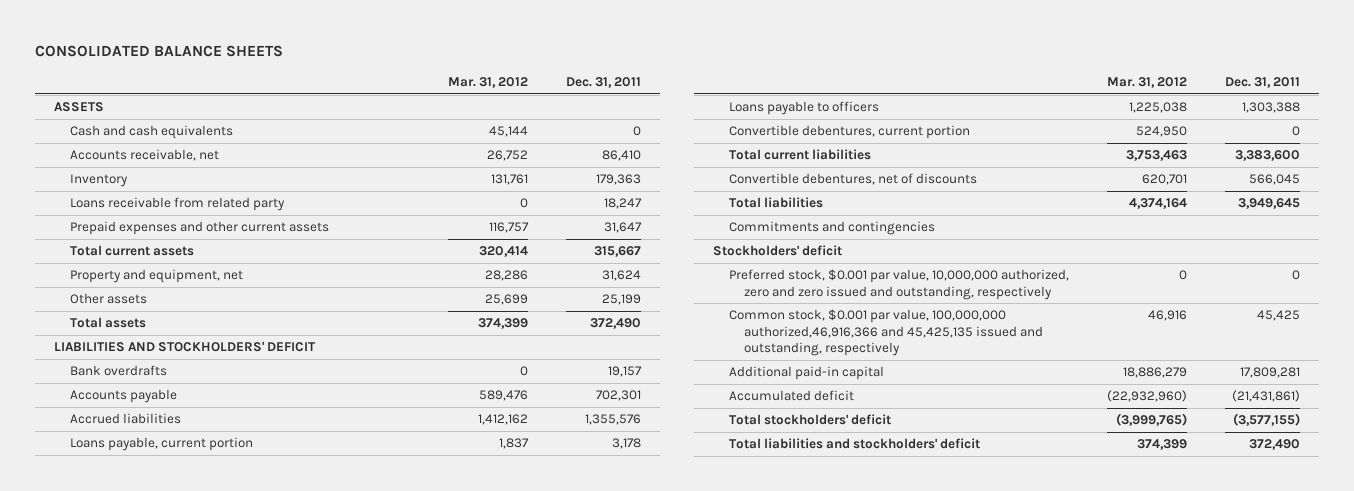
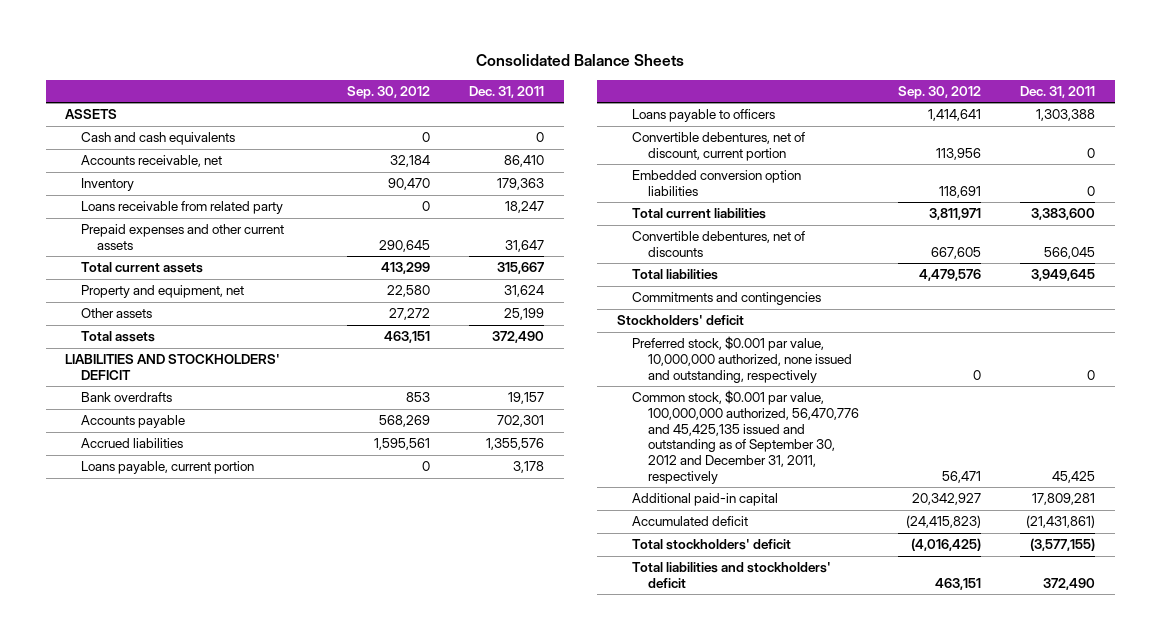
[35,45,284,58] CONSOLIDATED BALANCE SHEETS -> [476,54,685,67] Consolidated Balance Sheets
[447,76,528,88] Mar. 31, 2012 -> none
none -> [346,85,430,99] Sep. 30, 2012
[728,125,970,140] Convertible debentures, current portion -> [632,132,806,161] Convertible debentures, net of discount, current portion
none -> [632,170,802,196] Embedded conversion option liabilities
[728,269,1069,300] Preferred stock, $0.001 par value, 10,000,000 authorized, zero and zero issued and outstanding, respectively -> [632,336,852,383] Preferred stock, $0.001 par value, 10,000,000 authorized, none issued and outstanding, respectively
[728,309,1044,357] Common stock, $0.001 par value, 100,000,000 authorized,46,916,366 and 45,425,135 issued and outstanding, respectively -> [632,390,859,484] Common stock, $0.001 par value, 100,000,000 authorized, 56,470,776 and 45,425,135 issued and outstanding as of September 30, 2012 and December 31, 2011, respectively

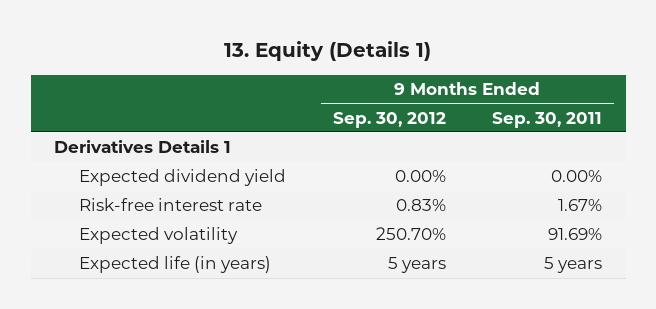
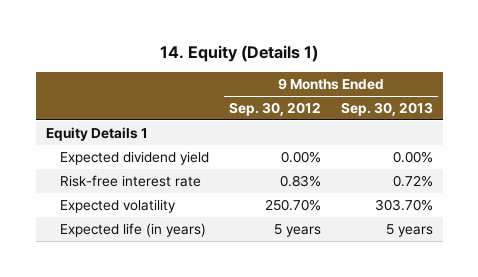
[224,41,432,62] 13. Equity (Details 1) -> [160,44,319,62] 14. Equity (Details 1)
[492,111,603,128] Sep. 30, 2011 -> none
none -> [340,102,433,117] Sep. 30, 2013
[54,140,232,154] Derivatives Details 1 -> [45,127,148,142] Equity Details 1

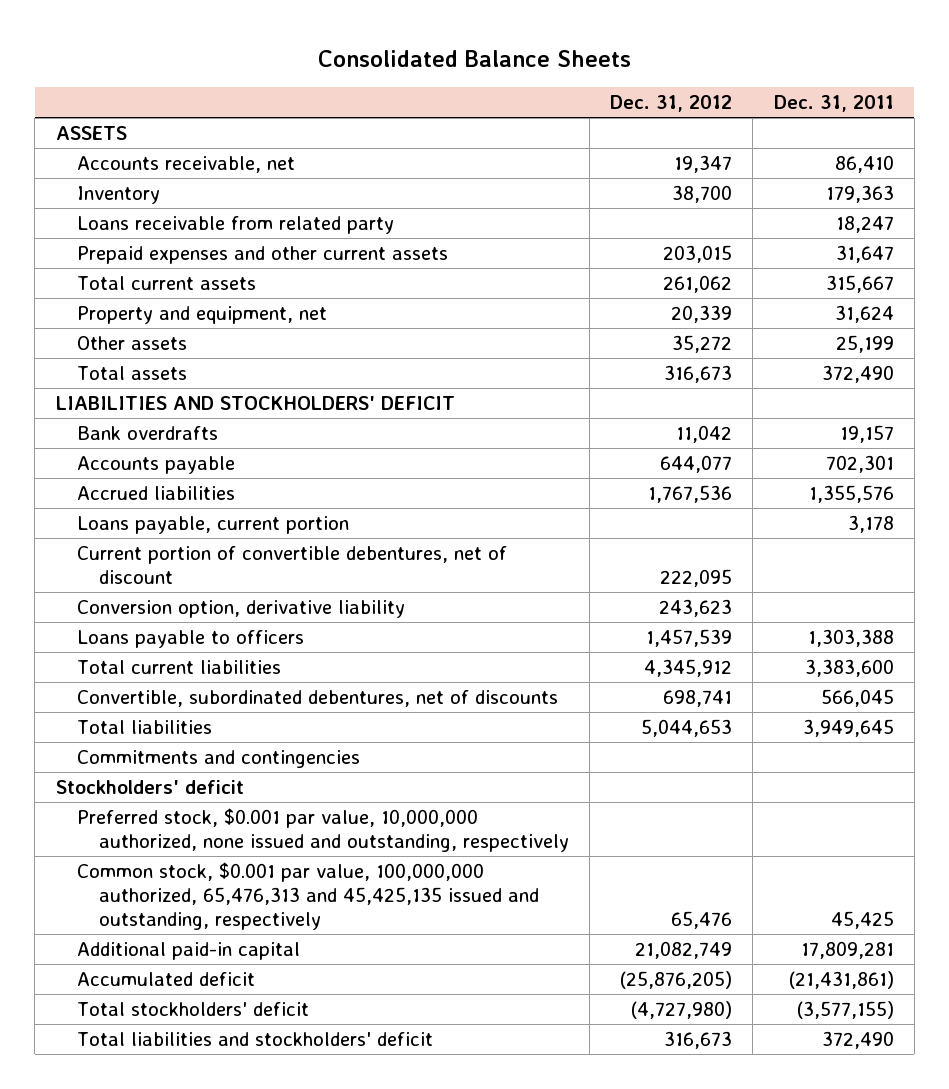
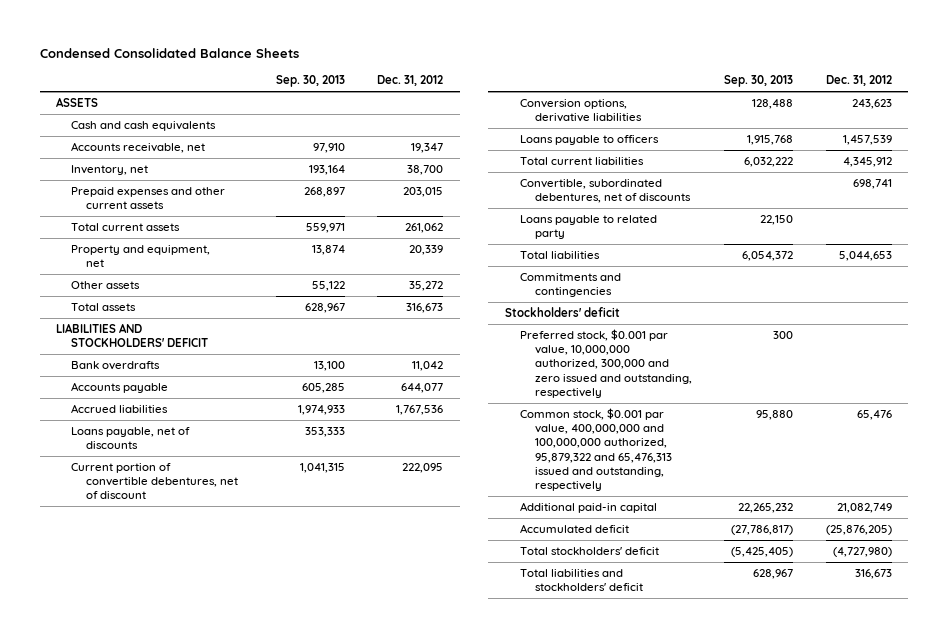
[317,49,631,67] Consolidated Balance Sheets -> [39,47,299,58] Condensed Consolidated Balance Sheets
[773,95,894,113] Dec. 31, 2011 -> none
none -> [275,75,345,88] Sep. 30, 2013
none -> [71,120,217,131] Cash and cash equivalents
[77,215,395,234] Loans receivable from related party -> none
[77,185,161,204] Inventory -> [71,164,149,175] Inventory, net
[77,515,350,534] Loans payable, current portion -> none
none -> [71,426,191,450] Loans payable, net of discounts
[77,599,406,618] Conversion option, derivative liability -> [519,98,642,123] Conversion options, derivative liabilities
none -> [519,214,657,240] Loans payable to related party
[77,807,569,853] Preferred stock, $0.001 par value, 10,000,000 authorized, none issued and outstanding, respectively -> [519,328,692,398] Preferred stock, $0.001 par value, 10,000,000 authorized, 300,000 and zero issued and outstanding, respectively
[77,861,539,931] Common stock, $0.001 par value, 100,000,000 authorized, 65,476,313 and 45,425,135 issued and outstanding, respectively -> [519,407,672,492] Common stock, $0.001 par value, 400,000,000 and 100,000,000 authorized, 95,879,322 and 65,476,313 issued and outstanding, respectively

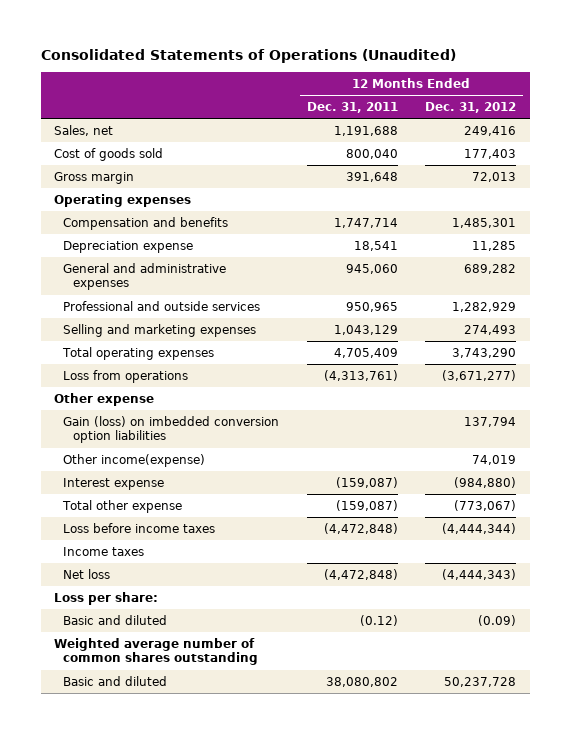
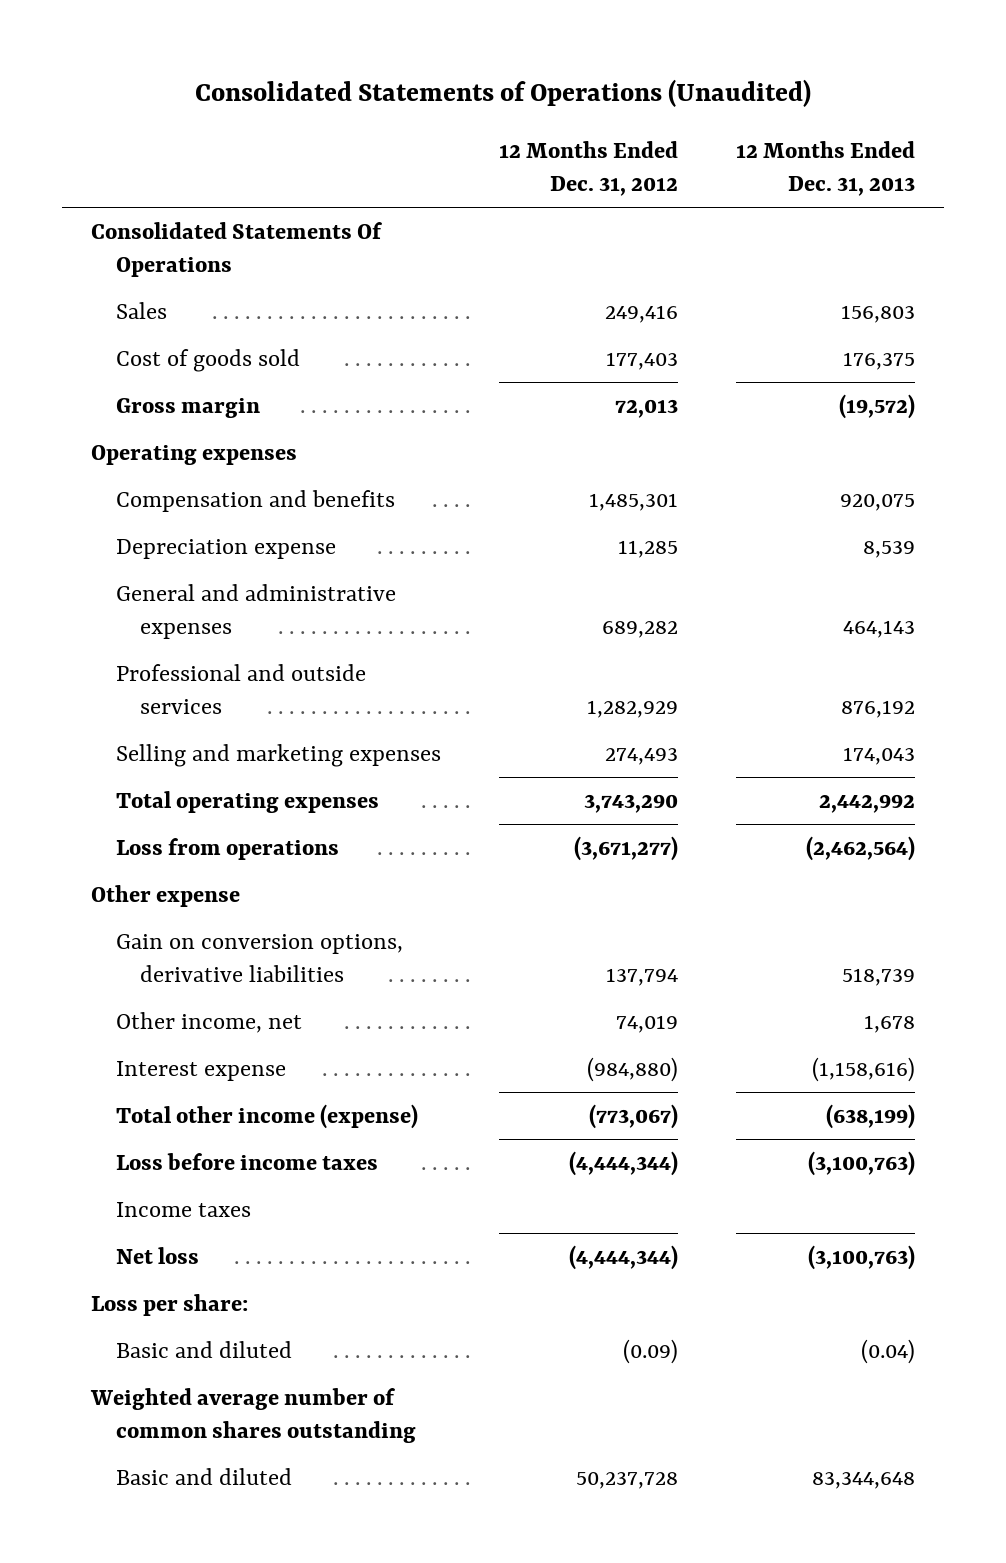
[306,102,398,114] Dec. 31, 2011 -> none
none -> [736,140,916,196] 12 Months Ended Dec. 31, 2013
none -> [90,221,382,277] Consolidated Statements Of Operations
[54,125,114,137] Sales, net -> [115,301,167,319] Sales
[63,416,280,444] Gain (loss) on imbedded conversion option liabilities -> [115,933,403,982] Gain on conversion options, derivative liabilities
[63,454,206,468] Other income(expense) -> [115,1011,302,1033] Other income, net
[62,500,183,514] Total other expense -> [115,1103,418,1129] Total other income (expense)
[441,569,516,581] (4,444,343) -> [568,1244,678,1270] (4,444,344)

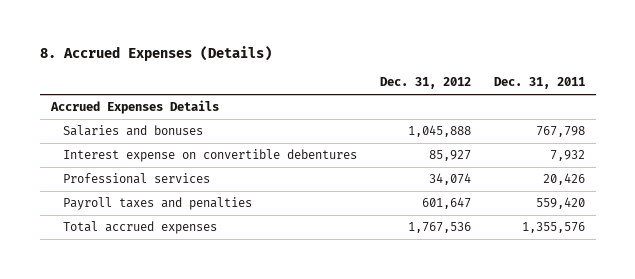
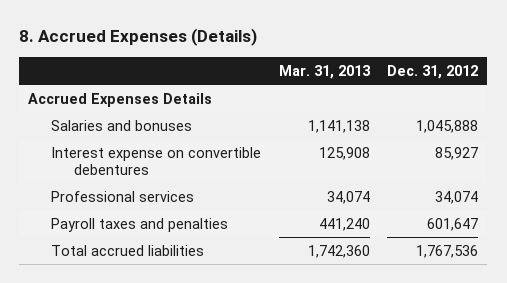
[493,77,585,90] Dec. 31, 2011 -> none
none -> [278,64,371,79] Mar. 31, 2013
[63,221,218,235] Total accrued expenses -> [51,244,205,256] Total accrued liabilities

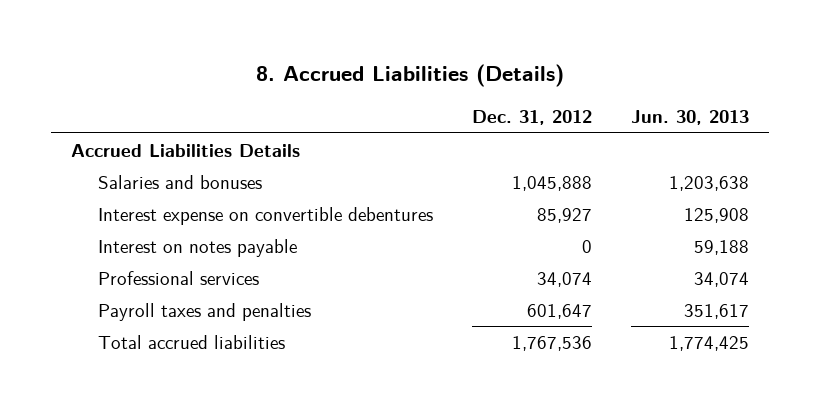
[19,28,258,47] 8. Accrued Expenses (Details) -> [256,64,565,88] 8. Accrued Liabilities (Details)
[278,64,371,79] Mar. 31, 2013 -> none
none -> [631,110,750,126] Jun. 30, 2013
[28,92,213,107] Accrued Expenses Details -> [70,143,300,157] Accrued Liabilities Details
none -> [98,238,298,257] Interest on notes payable

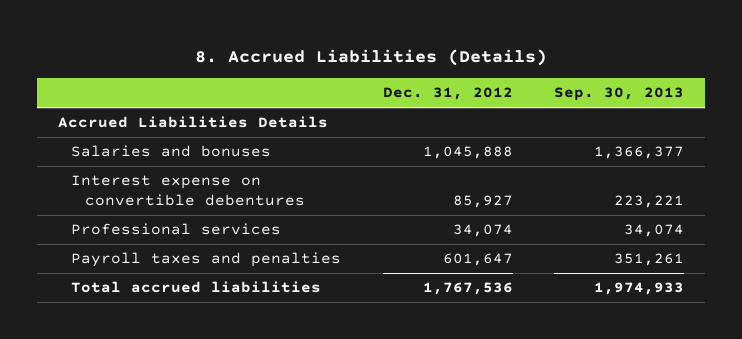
[631,110,750,126] Jun. 30, 2013 -> none
none -> [554,87,685,102] Sep. 30, 2013
[98,238,298,257] Interest on notes payable -> none

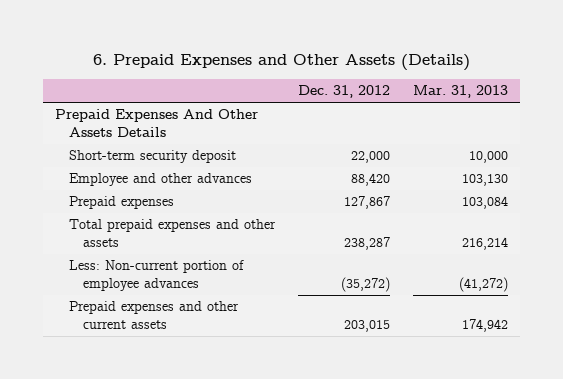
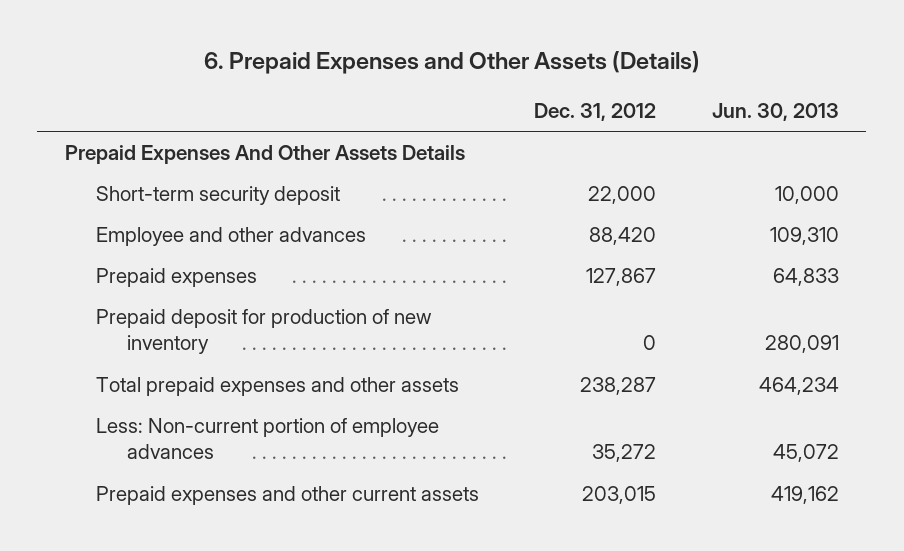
[413,85,509,99] Mar. 31, 2013 -> none
none -> [711,102,839,121] Jun. 30, 2013
none -> [95,309,432,355] Prepaid deposit for production of new inventory
[341,276,391,292] (35,272) -> [592,444,657,463] 35,272

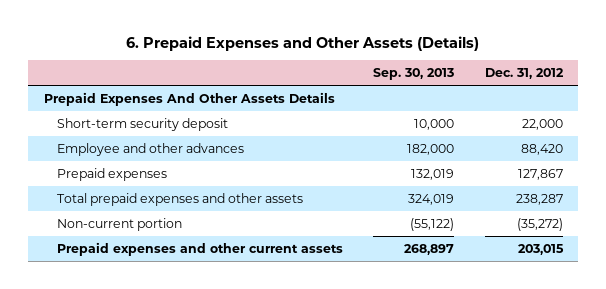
[711,102,839,121] Jun. 30, 2013 -> none
none -> [373,67,455,80] Sep. 30, 2013
[95,309,432,355] Prepaid deposit for production of new inventory -> none
[95,418,439,460] Less: Non-current portion of employee advances -> [56,217,182,231] Non-current portion
[592,444,657,463] 35,272 -> [516,217,563,231] (35,272)

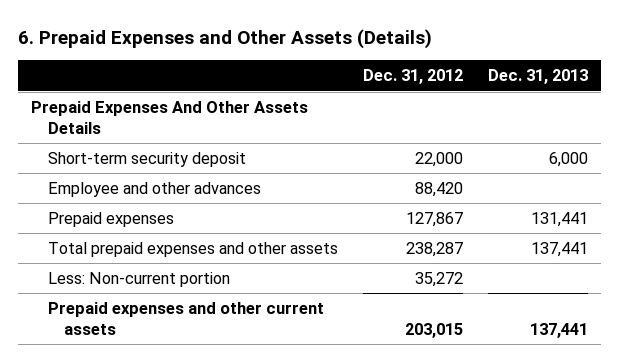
[373,67,455,80] Sep. 30, 2013 -> none
none -> [488,69,589,85] Dec. 31, 2013
[56,217,182,231] Non-current portion -> [47,272,230,288] Less: Non-current portion
[516,217,563,231] (35,272) -> [415,272,464,288] 35,272

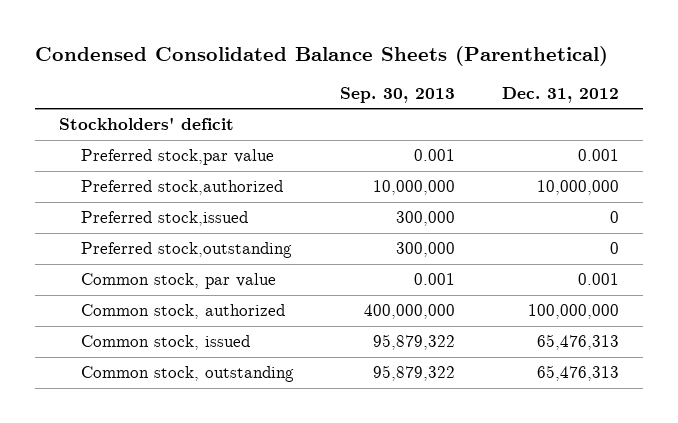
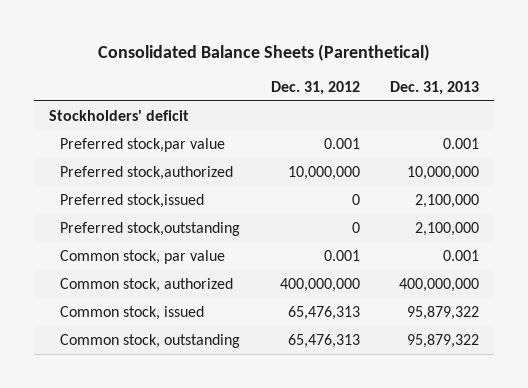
[35,46,609,67] Condensed Consolidated Balance Sheets (Parenthetical) -> [97,43,430,61] Consolidated Balance Sheets (Parenthetical)
[340,86,456,103] Sep. 30, 2013 -> none
none -> [389,80,479,95] Dec. 31, 2013
[528,304,620,320] 100,000,000 -> [279,277,360,292] 400,000,000

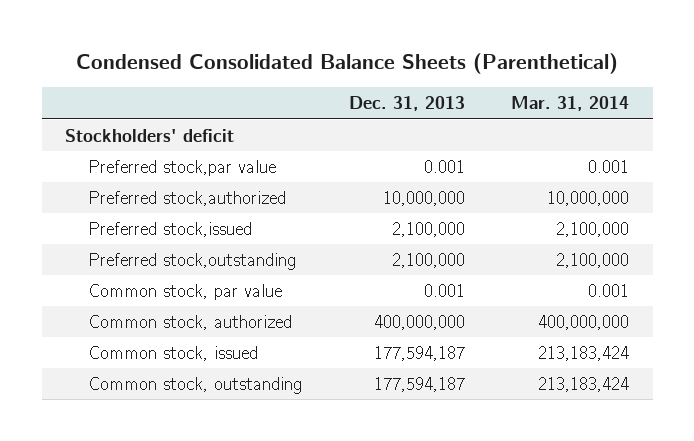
[97,43,430,61] Consolidated Balance Sheets (Parenthetical) -> [76,53,619,75] Condensed Consolidated Balance Sheets (Parenthetical)
[270,80,360,95] Dec. 31, 2012 -> none
none -> [511,96,630,112] Mar. 31, 2014
[406,305,479,320] 95,879,322 -> [373,345,465,361] 177,594,187
[406,333,479,348] 95,879,322 -> [373,376,465,392] 177,594,187

